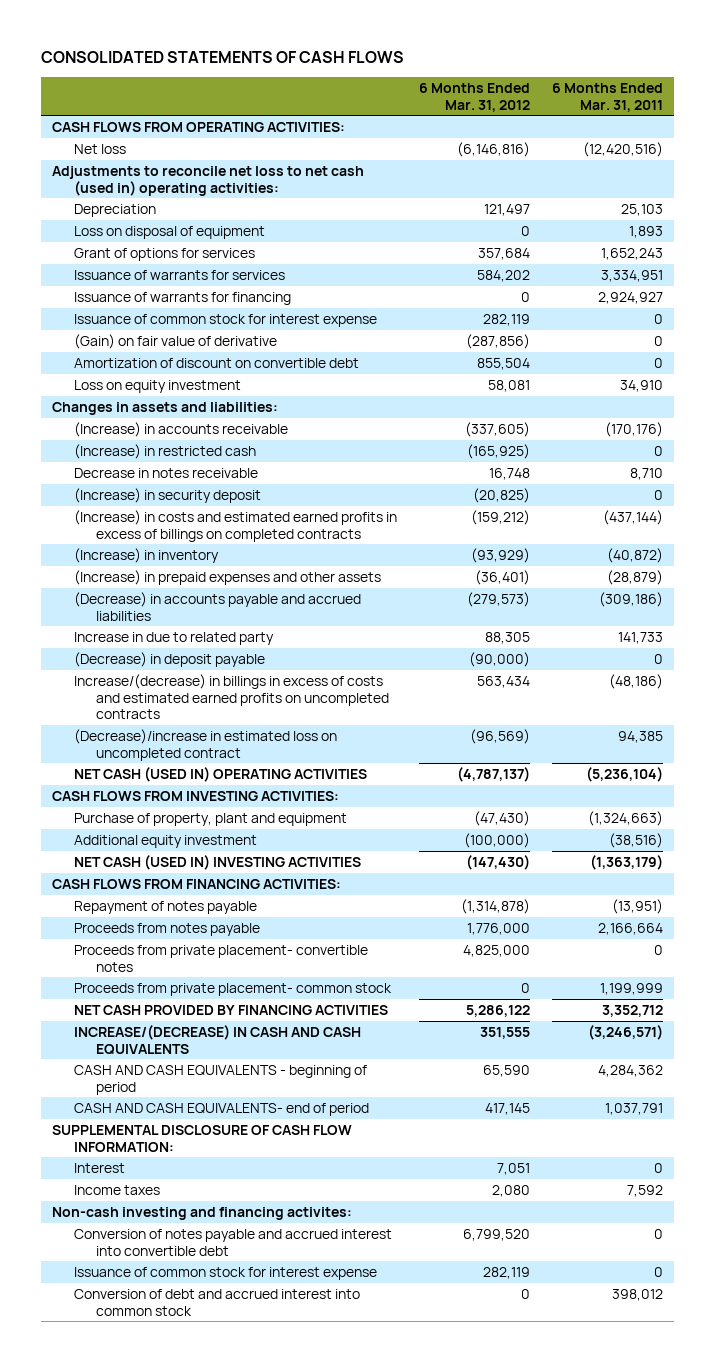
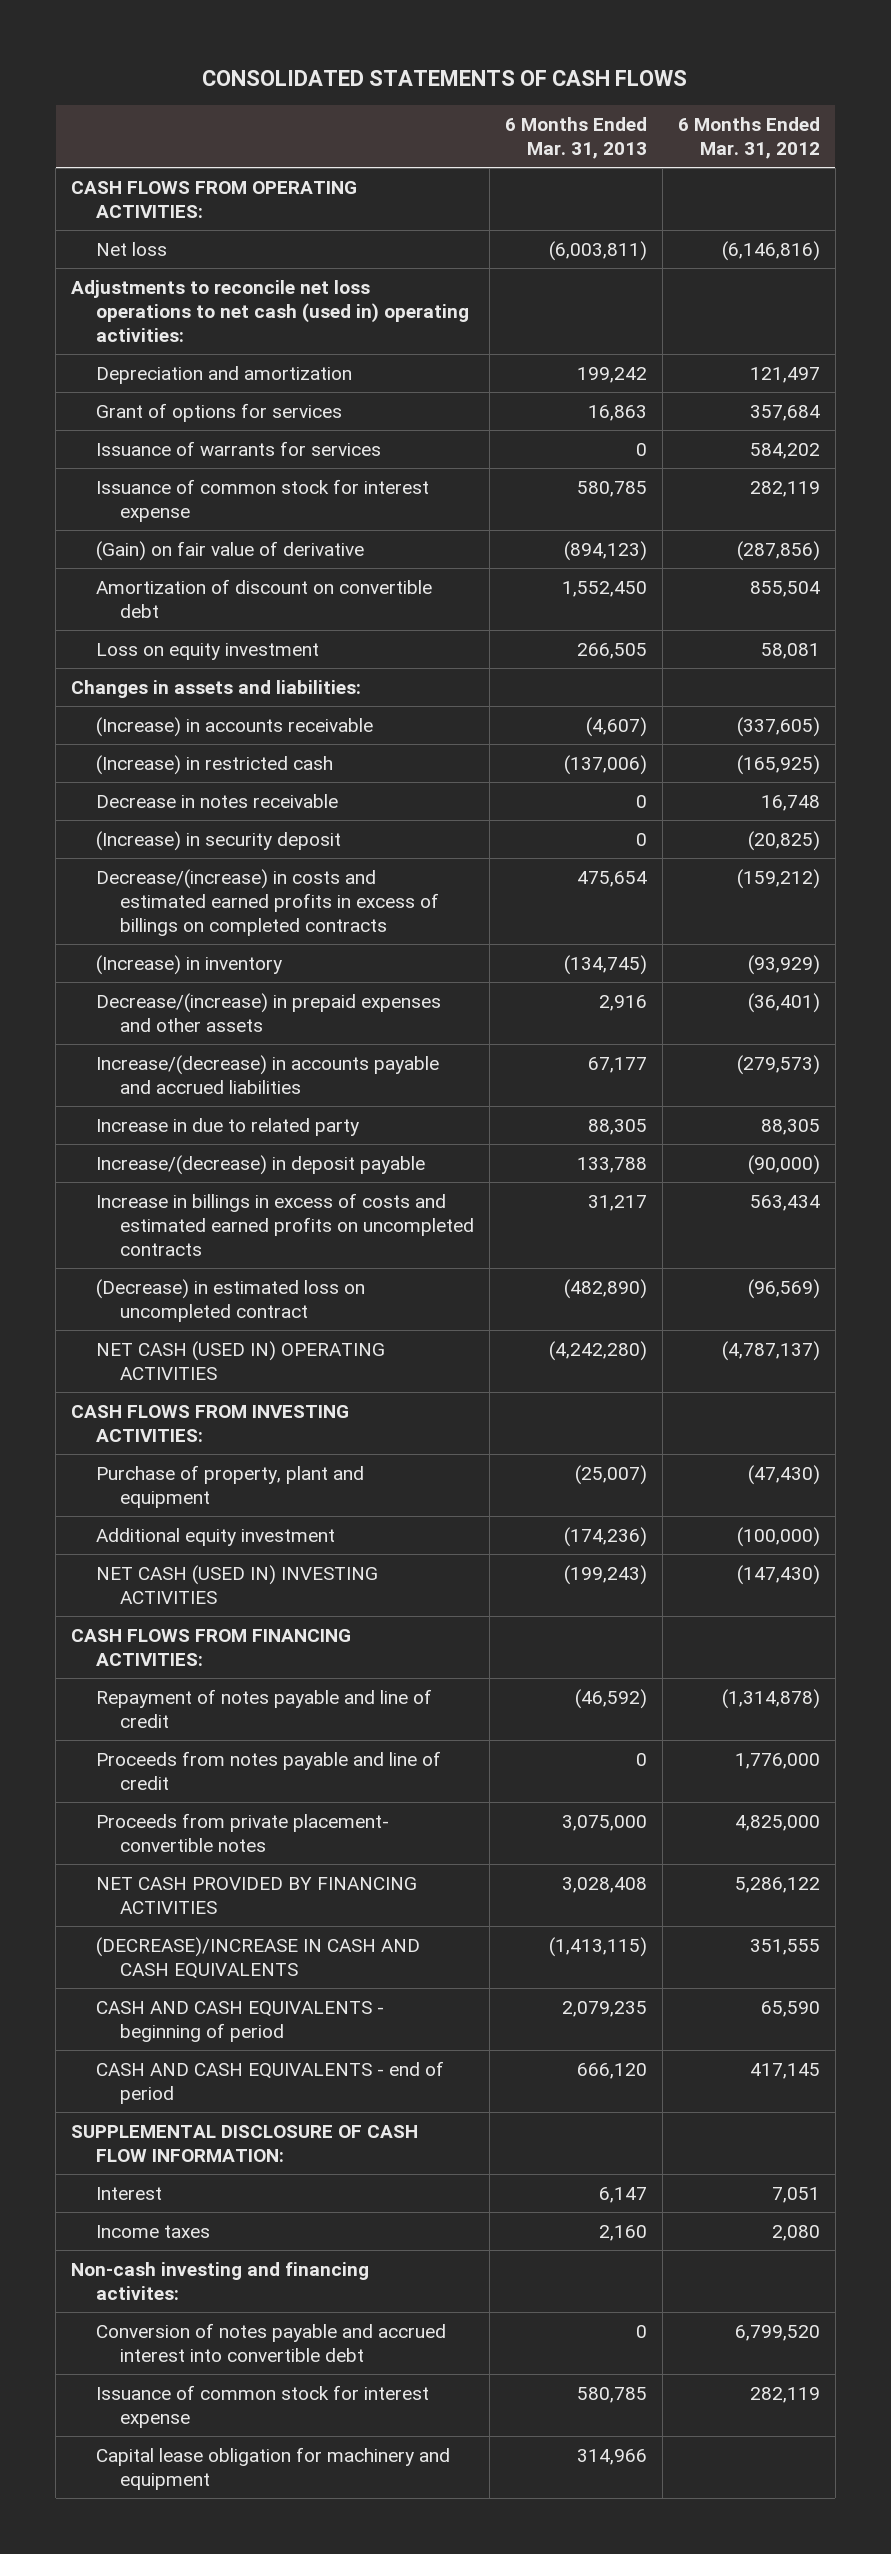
[552,83,664,112] 6 Months Ended Mar. 31, 2011 -> none
none -> [504,116,647,159] 6 Months Ended Mar. 31, 2013
[74,225,266,239] Loss on disposal of equipment -> none
[52,165,365,196] Adjustments to reconcile net loss to net cash (used in) operating activities: -> [71,279,469,343] Adjustments to reconcile net loss operations to net cash (used in) operating activities:
[74,203,157,217] Depreciation -> [95,365,352,384] Depreciation and amortization
[74,291,292,305] Issuance of warrants for financing -> none
[74,509,398,542] (Increase) in costs and estimated earned profits in excess of billings on completed contracts -> [95,868,439,937] Decrease/(increase) in costs and estimated earned profits in excess of billings on completed contracts
[74,569,382,585] (Increase) in prepaid expenses and other assets -> [95,992,441,1032] Decrease/(increase) in prepaid expenses and other assets
[74,591,362,621] (Decrease) in accounts payable and accrued liabilities -> [95,1054,439,1094] Increase/(decrease) in accounts payable and accrued liabilities
[74,651,266,667] (Decrease) in deposit payable -> [95,1154,425,1175] Increase/(decrease) in deposit payable
[74,673,390,720] Increase/(decrease) in billings in excess of costs and estimated earned profits on uncompleted contracts -> [95,1192,474,1257] Increase in billings in excess of costs and estimated earned profits on uncompleted contracts
[74,728,338,761] (Decrease)/increase in estimated loss on uncompleted contract -> [95,1278,365,1322] (Decrease) in estimated loss on uncompleted contract
[74,900,258,914] Repayment of notes payable -> [95,1688,432,1728] Repayment of notes payable and line of credit
[74,922,261,936] Proceeds from notes payable -> [95,1750,441,1790] Proceeds from notes payable and line of credit
[74,982,393,996] Proceeds from private placement- common stock -> none
[74,1024,362,1055] INCREASE/(DECREASE) IN CASH AND CASH EQUIVALENTS -> [95,1936,420,1979] (DECREASE)/INCREASE IN CASH AND CASH EQUIVALENTS
[74,1102,370,1116] CASH AND CASH EQUIVALENTS- end of period -> [95,2060,444,2104] CASH AND CASH EQUIVALENTS - end of period
[74,1288,361,1316] Conversion of debt and accrued interest into common stock -> none
none -> [95,2446,450,2490] Capital lease obligation for machinery and equipment

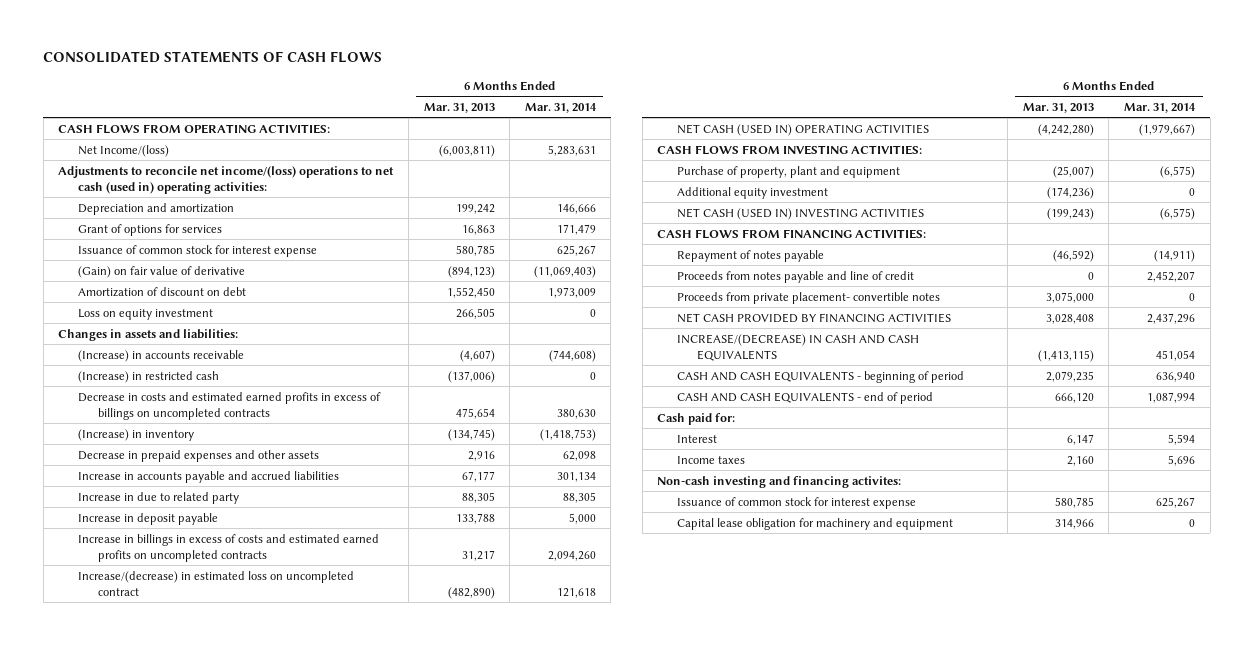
[677,116,820,159] 6 Months Ended Mar. 31, 2012 -> none
none -> [524,102,597,113] Mar. 31, 2014
[95,241,167,256] Net loss -> [78,144,170,157] Net Income/(loss)
[71,279,469,343] Adjustments to reconcile net loss operations to net cash (used in) operating activities: -> [58,165,395,194] Adjustments to reconcile net income/(loss) operations to net cash (used in) operating activities:
[95,440,381,456] Issuance of warrants for services -> none
[95,578,432,618] Amortization of discount on convertible debt -> [78,286,247,297] Amortization of discount on debt
[95,793,338,808] Decrease in notes receivable -> none
[95,830,341,851] (Increase) in security deposit -> none
[95,868,439,937] Decrease/(increase) in costs and estimated earned profits in excess of billings on completed contracts -> [78,391,382,420] Decrease in costs and estimated earned profits in excess of billings on uncompleted contracts
[95,992,441,1032] Decrease/(increase) in prepaid expenses and other assets -> [78,449,320,462] Decrease in prepaid expenses and other assets
[95,1054,439,1094] Increase/(decrease) in accounts payable and accrued liabilities -> [78,470,340,483] Increase in accounts payable and accrued liabilities
[95,1154,425,1175] Increase/(decrease) in deposit payable -> [78,512,219,525] Increase in deposit payable
[95,1278,365,1322] (Decrease) in estimated loss on uncompleted contract -> [78,570,355,596] Increase/(decrease) in estimated loss on uncompleted contract
[95,1688,432,1728] Repayment of notes payable and line of credit -> [677,249,825,262] Repayment of notes payable
[95,1936,420,1979] (DECREASE)/INCREASE IN CASH AND CASH EQUIVALENTS -> [677,333,920,361] INCREASE/(DECREASE) IN CASH AND CASH EQUIVALENTS
[71,2124,419,2162] SUPPLEMENTAL DISCLOSURE OF CASH FLOW INFORMATION: -> none
none -> [657,412,736,425] Cash paid for:
[95,2322,446,2362] Conversion of notes payable and accrued interest into convertible debt -> none

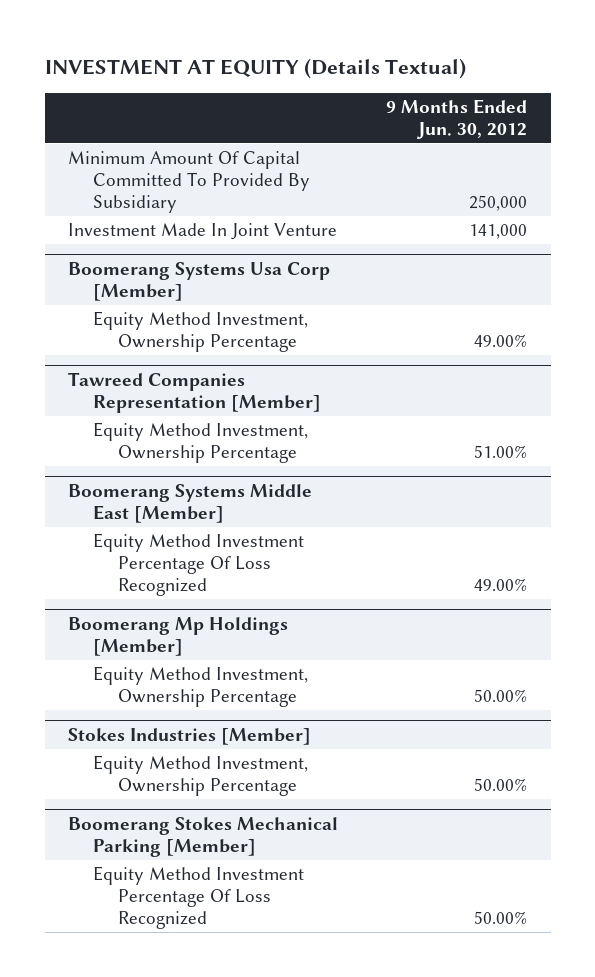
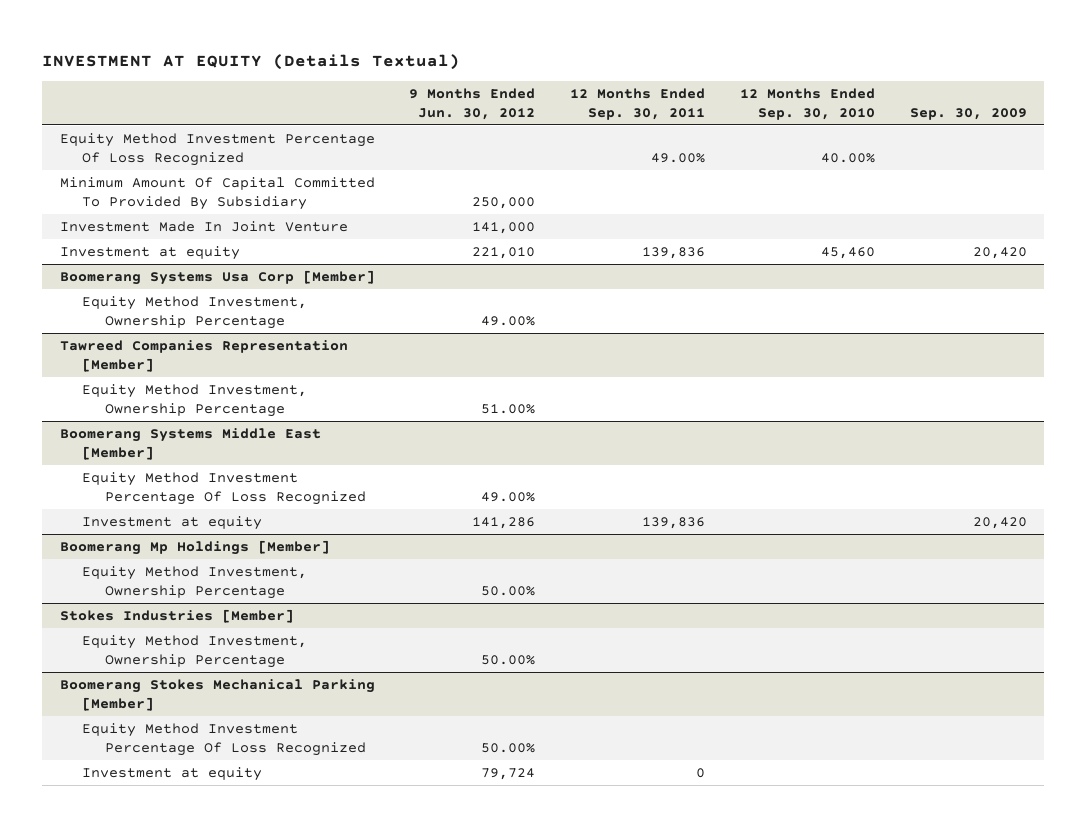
none -> [570,87,706,121] 12 Months Ended Sep. 30, 2011
none -> [739,87,875,121] 12 Months Ended Sep. 30, 2010
none -> [909,108,1027,121] Sep. 30, 2009
none -> [59,132,375,167] Equity Method Investment Percentage Of Loss Recognized
none -> [59,245,240,260] Investment at equity
none -> [82,515,263,530] Investment at equity
none -> [82,766,263,781] Investment at equity

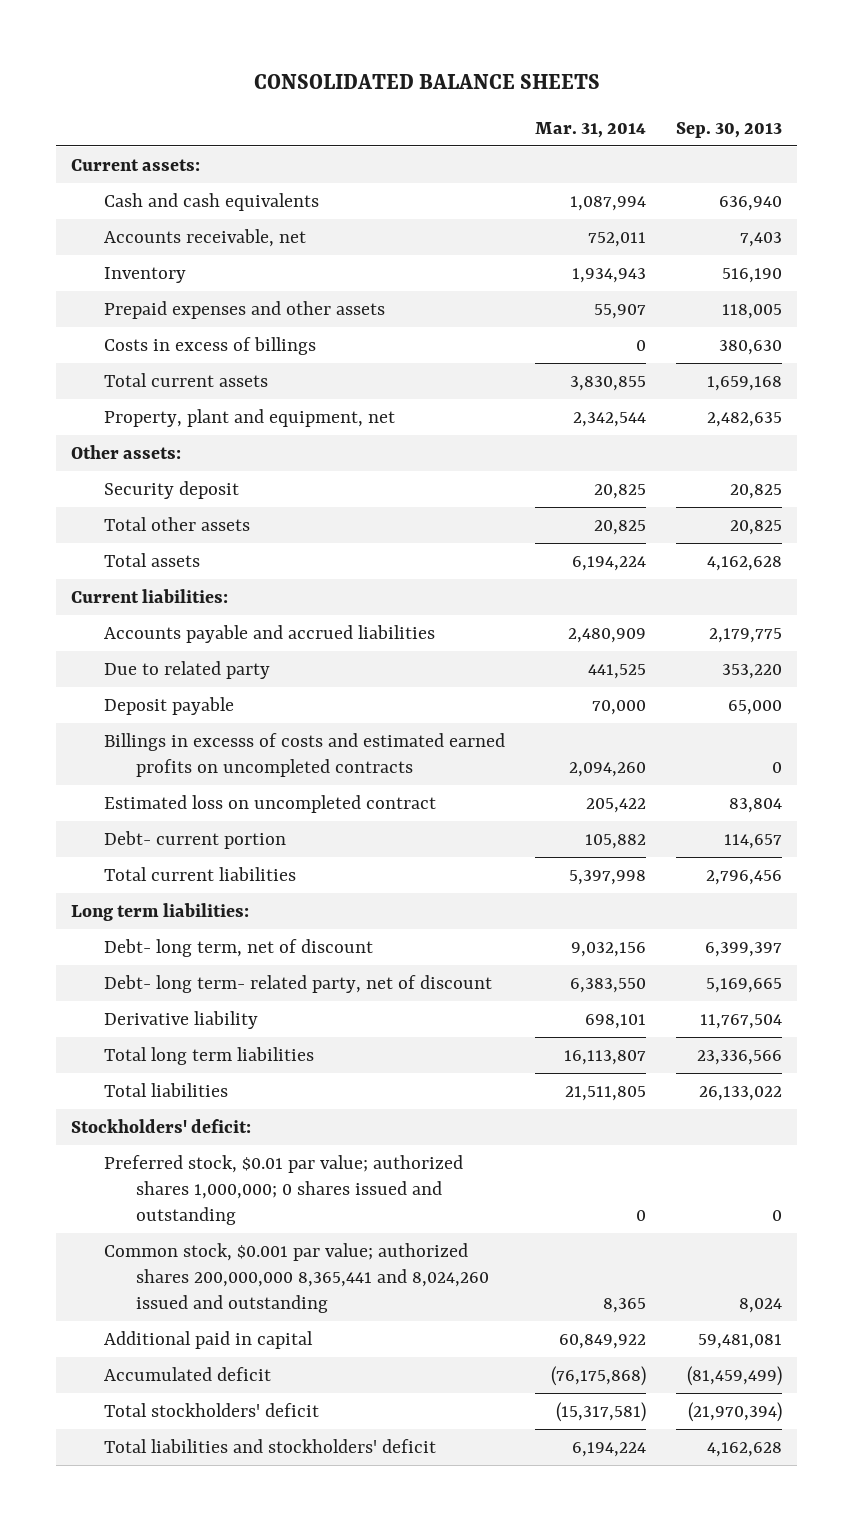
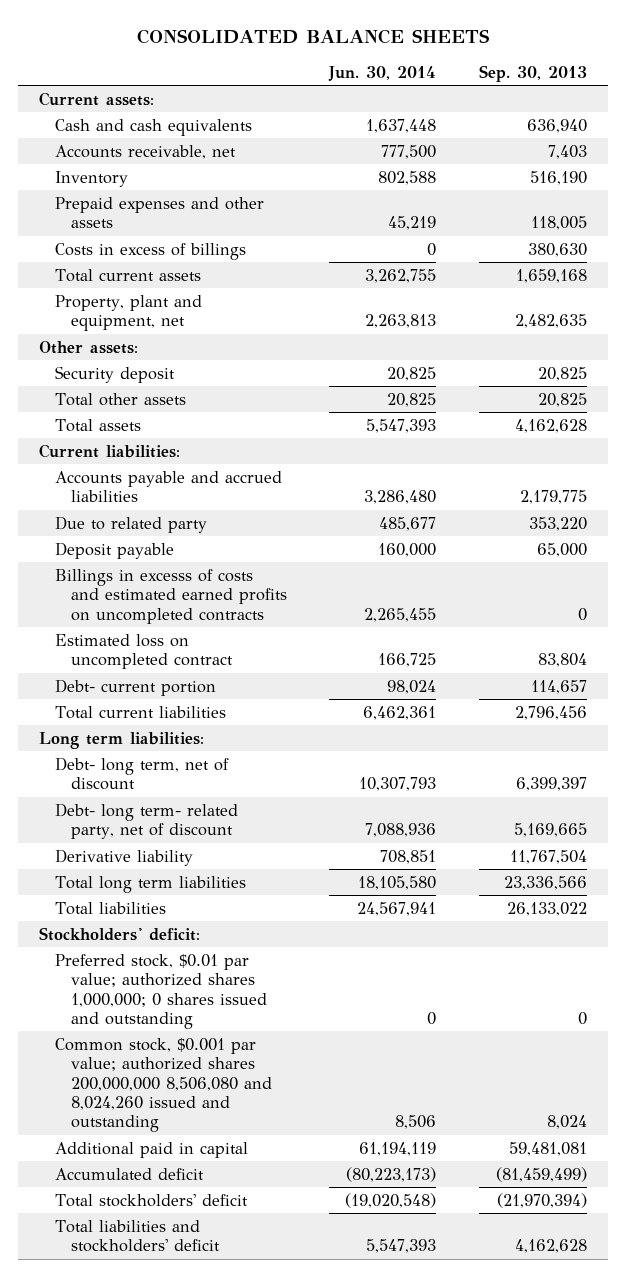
[534,121,646,138] Mar. 31, 2014 -> none
none -> [328,65,437,81] Jun. 30, 2014
[103,1242,489,1314] Common stock, $0.001 par value; authorized shares 200,000,000 8,365,441 and 8,024,260 issued and outstanding -> [54,1037,272,1133] Common stock, $0.001 par value; authorized shares 200,000,000 8,506,080 and 8,024,260 issued and outstanding

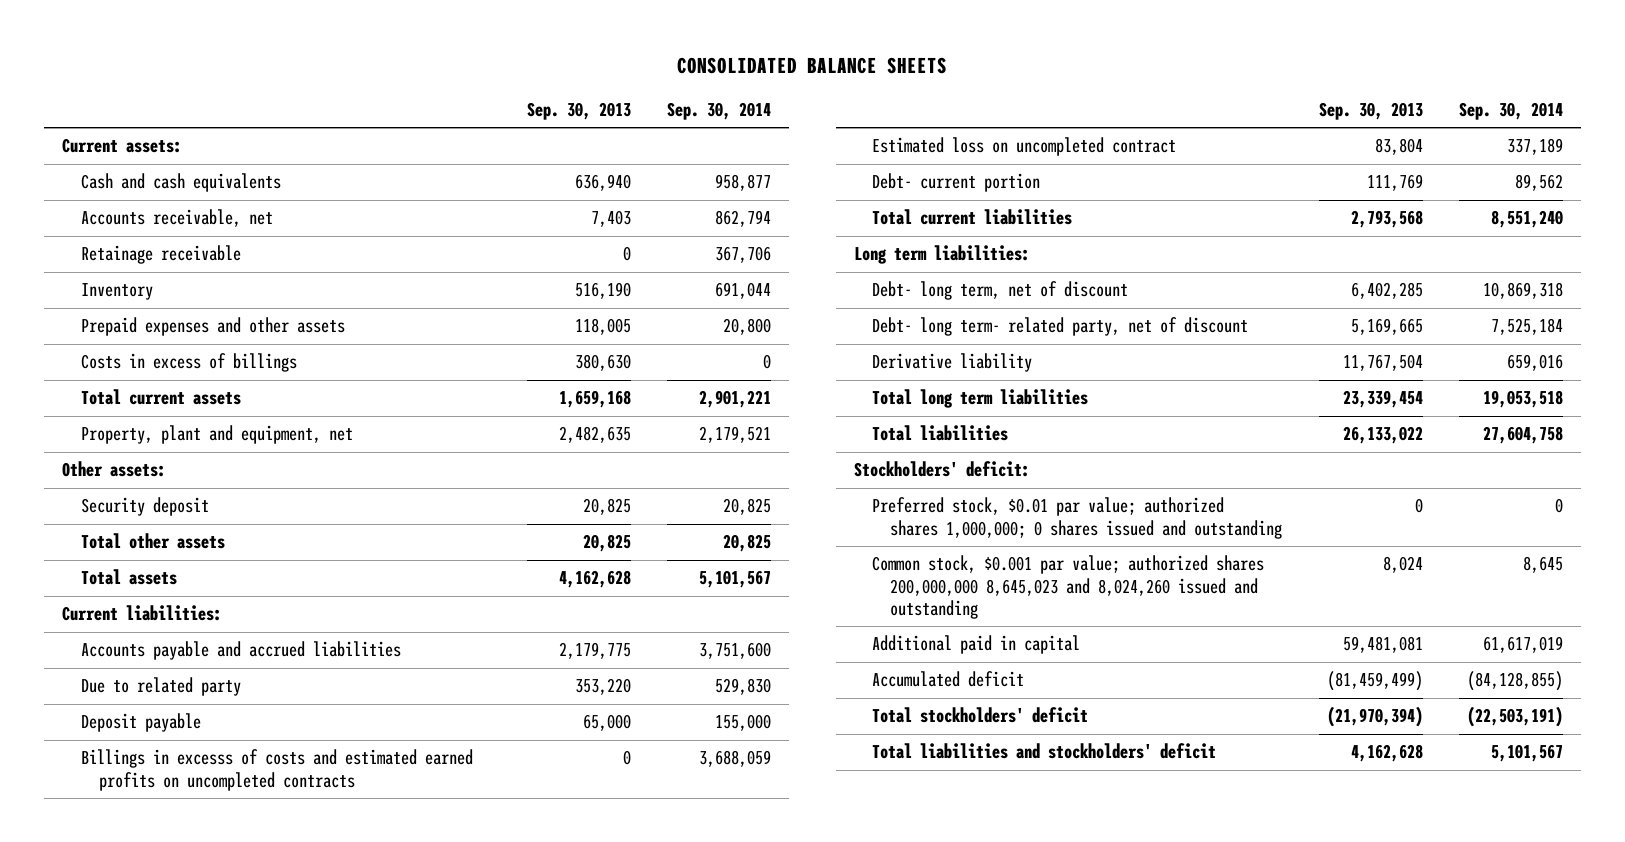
[328,65,437,81] Jun. 30, 2014 -> none
none -> [667,101,772,120] Sep. 30, 2014
none -> [80,245,241,265] Retainage receivable
[530,679,587,694] 114,657 -> [1366,174,1423,192] 111,769
[514,705,587,720] 2,796,456 -> [1350,210,1423,229] 2,793,568
[515,777,587,792] 6,399,397 -> [1350,282,1423,300] 6,402,285
[503,875,587,890] 23,336,566 -> [1342,390,1423,409] 23,339,454
[54,1037,272,1133] Common stock, $0.001 par value; authorized shares 200,000,000 8,506,080 and 8,024,260 issued and outstanding -> [872,555,1265,619] Common stock, $0.001 par value; authorized shares 200,000,000 8,645,023 and 8,024,260 issued and outstanding

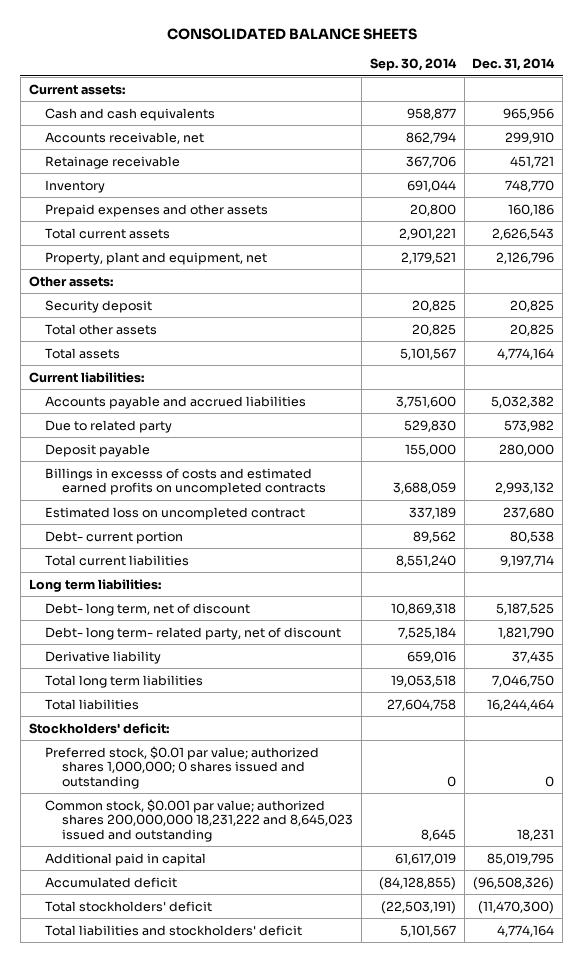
[527,101,632,120] Sep. 30, 2013 -> none
none -> [472,58,556,72] Dec. 31, 2014
[80,353,297,373] Costs in excess of billings -> none
[872,555,1265,619] Common stock, $0.001 par value; authorized shares 200,000,000 8,645,023 and 8,024,260 issued and outstanding -> [45,798,353,842] Common stock, $0.001 par value; authorized shares 200,000,000 18,231,222 and 8,645,023 issued and outstanding

